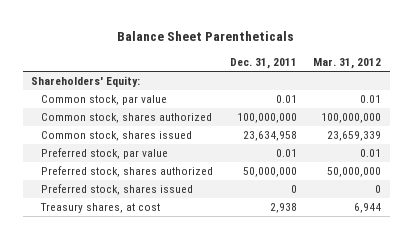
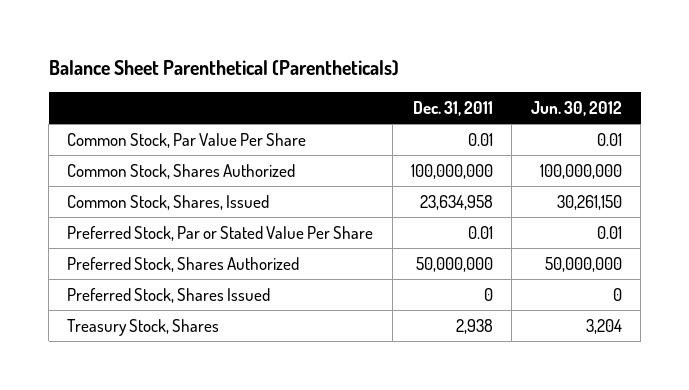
[117,31,295,42] Balance Sheet Parentheticals -> [48,60,399,77] Balance Sheet Parenthetical (Parentheticals)
[313,58,382,70] Mar. 31, 2012 -> none
none -> [530,100,622,116] Jun. 30, 2012
[31,76,141,88] Shareholders' Equity: -> none
[41,95,168,106] Common stock, par value -> [67,132,307,148] Common Stock, Par Value Per Share
[41,113,213,124] Common stock, shares authorized -> [67,163,296,179] Common Stock, Shares Authorized
[41,131,193,142] Common stock, shares issued -> [67,194,270,210] Common Stock, Shares, Issued
[41,148,169,160] Preferred stock, par value -> [67,225,374,241] Preferred Stock, Par or Stated Value Per Share
[41,166,214,178] Preferred stock, shares authorized -> [67,256,300,272] Preferred Stock, Shares Authorized
[41,184,194,196] Preferred stock, shares issued -> [67,287,271,303] Preferred Stock, Shares Issued
[40,203,161,214] Treasury shares, at cost -> [67,318,220,336] Treasury Stock, Shares

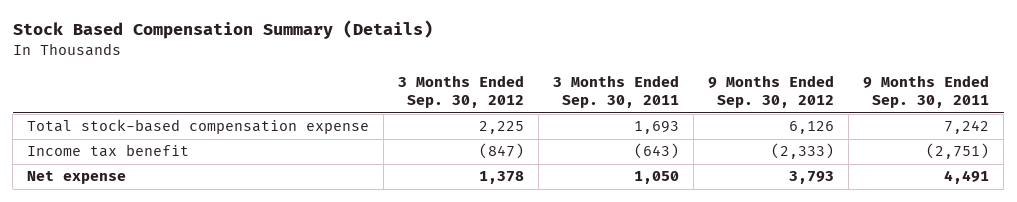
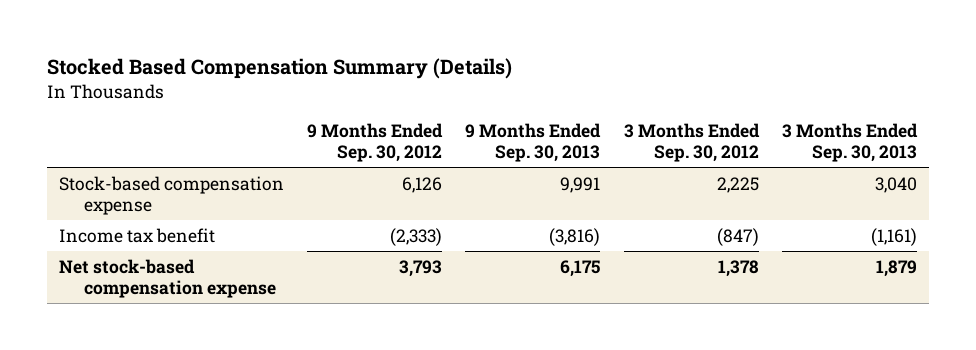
[12,20,433,40] Stock Based Compensation Summary (Details) -> [46,58,512,80] Stocked Based Compensation Summary (Details)
[553,74,680,109] 3 Months Ended Sep. 30, 2011 -> none
[863,74,990,109] 9 Months Ended Sep. 30, 2011 -> none
none -> [465,123,602,163] 9 Months Ended Sep. 30, 2013
none -> [782,123,919,163] 3 Months Ended Sep. 30, 2013
[27,119,370,135] Total stock-based compensation expense -> [58,175,284,215] Stock-based compensation expense
[27,171,127,185] Net expense -> [58,258,276,298] Net stock-based compensation expense

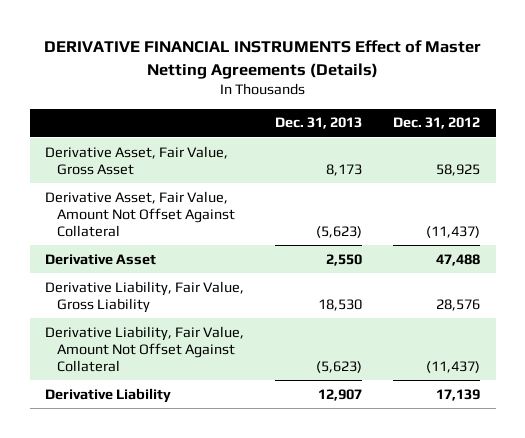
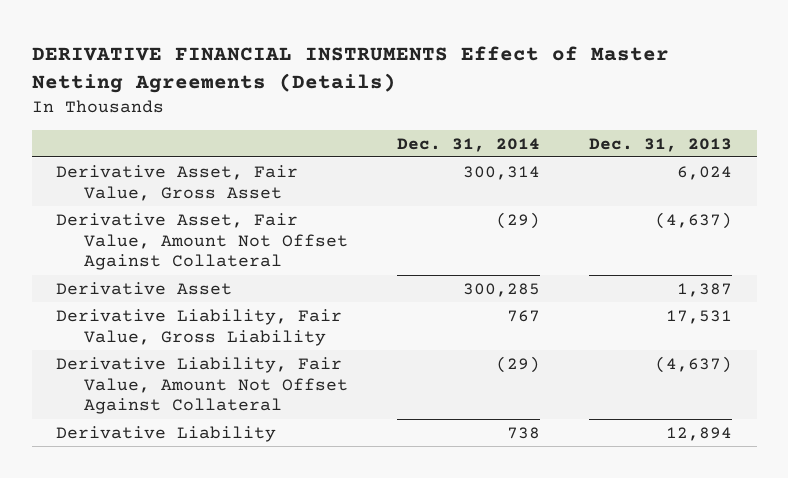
[393,117,481,130] Dec. 31, 2012 -> none
none -> [397,137,541,152] Dec. 31, 2014
[326,163,363,176] 8,173 -> [677,165,733,180] 6,024
[316,225,363,238] (5,623) -> [655,211,733,229] (4,637)
[326,253,363,266] 2,550 -> [677,282,733,297] 1,387
[318,298,363,311] 18,530 -> [666,309,733,324] 17,531
[316,360,363,373] (5,623) -> [655,355,733,373] (4,637)
[318,388,363,401] 12,907 -> [666,426,733,441] 12,894

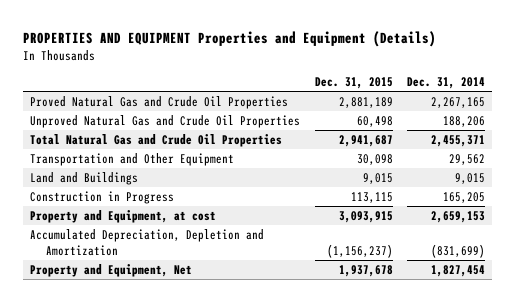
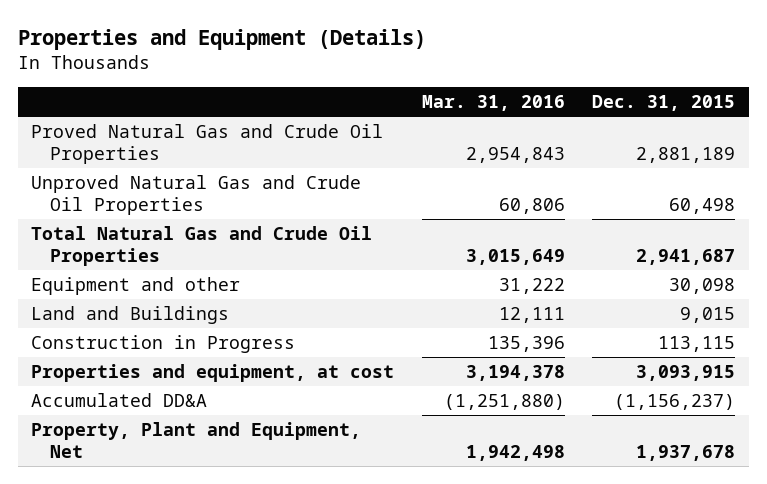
[22,30,436,47] PROPERTIES AND EQUIPMENT Properties and Equipment (Details) -> [17,29,426,51] Properties and Equipment (Details)
[407,77,486,90] Dec. 31, 2014 -> none
none -> [421,95,565,112] Mar. 31, 2016
[30,153,235,167] Transportation and Other Equipment -> [31,277,241,296] Equipment and other
[30,210,217,224] Property and Equipment, at cost -> [31,364,395,383] Properties and equipment, at cost
[30,229,265,256] Accumulated Depreciation, Depletion and Amortization -> [31,393,208,408] Accumulated DD&A
[30,264,193,278] Property and Equipment, Net -> [31,422,362,459] Property, Plant and Equipment, Net

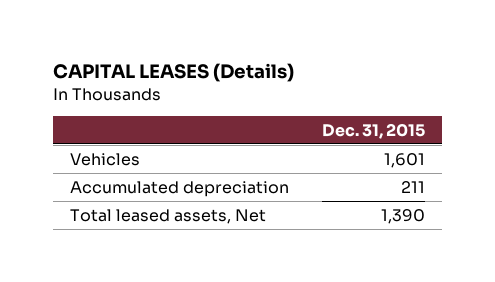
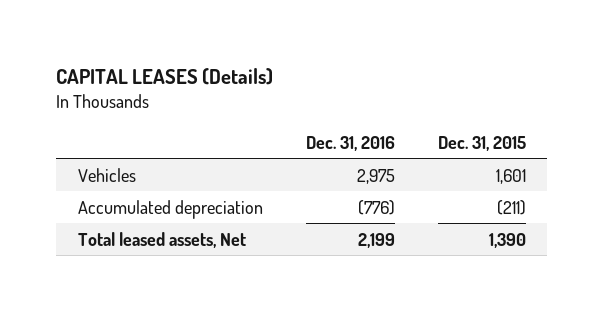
none -> [305,135,395,151] Dec. 31, 2016
[401,180,426,193] 211 -> [496,199,526,215] (211)

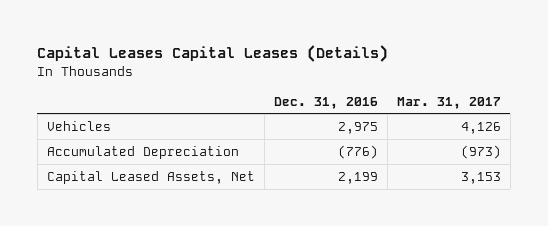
[56,67,274,85] CAPITAL LEASES (Details) -> [37,44,389,62] Capital Leases Capital Leases (Details)
[437,135,526,151] Dec. 31, 2015 -> none
none -> [396,96,501,109] Mar. 31, 2017
[77,199,263,219] Accumulated depreciation -> [46,145,239,159] Accumulated Depreciation
[77,231,246,248] Total leased assets, Net -> [46,170,255,184] Capital Leased Assets, Net

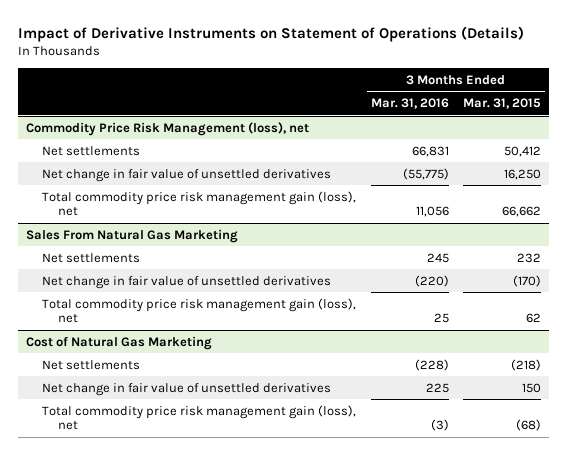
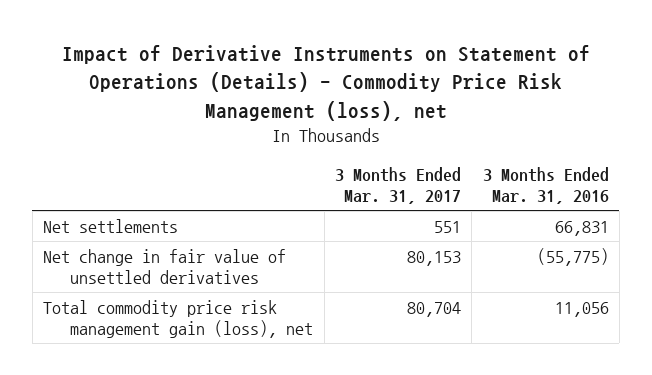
[18,26,525,43] Impact of Derivative Instruments on Statement of Operations (Details) -> [61,45,590,121] Impact of Derivative Instruments on Statement of Operations (Details) - Commodity Price Risk Management (loss), net
[463,98,542,110] Mar. 31, 2015 -> none
none -> [335,166,462,205] 3 Months Ended Mar. 31, 2017
[25,121,309,136] Commodity Price Risk Management (loss), net -> none
[25,228,238,243] Sales From Natural Gas Marketing -> none
[41,252,140,263] Net settlements -> none
[41,275,331,289] Net change in fair value of unsettled derivatives -> none
[41,297,356,324] Total commodity price risk management gain (loss), net -> none
[25,335,212,350] Cost of Natural Gas Marketing -> none
[41,359,140,370] Net settlements -> none
[41,382,331,396] Net change in fair value of unsettled derivatives -> none
[41,404,356,431] Total commodity price risk management gain (loss), net -> none

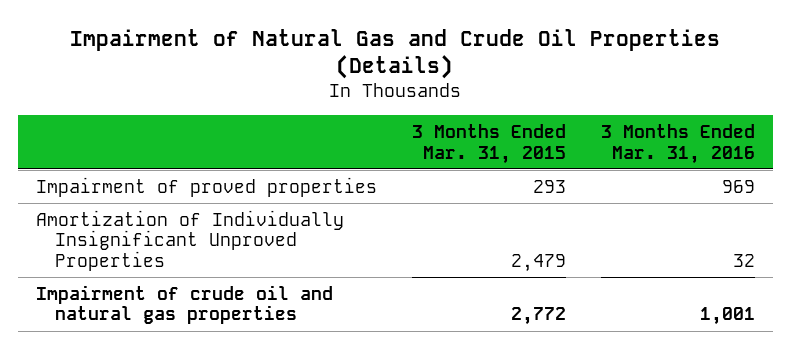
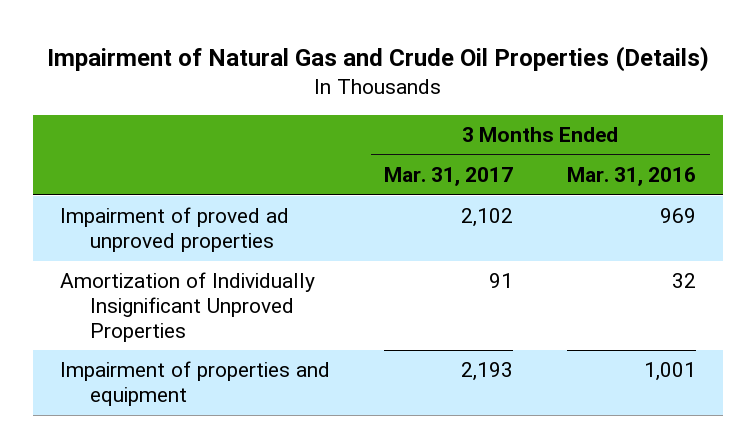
[411,123,566,164] 3 Months Ended Mar. 31, 2015 -> none
none -> [384,167,514,187] Mar. 31, 2017
[35,176,377,197] Impairment of proved properties -> [60,207,290,253] Impairment of proved ad unproved properties
[35,284,333,325] Impairment of crude oil and natural gas properties -> none
none -> [60,361,331,407] Impairment of properties and equipment

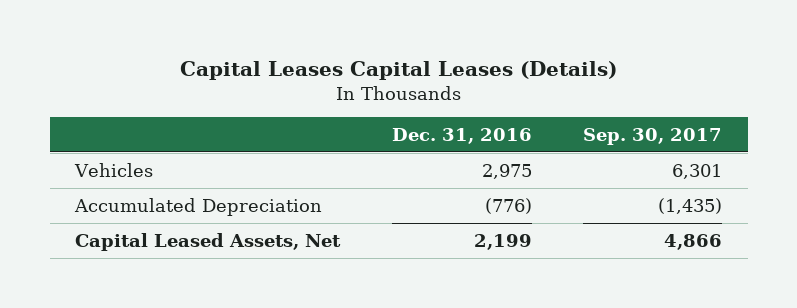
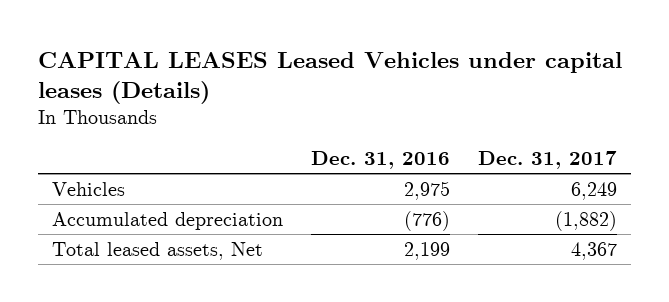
[179,61,617,81] Capital Leases Capital Leases (Details) -> [37,51,622,105] CAPITAL LEASES Leased Vehicles under capital leases (Details)
[583,127,723,145] Sep. 30, 2017 -> none
none -> [478,151,618,170] Dec. 31, 2017
[74,197,323,216] Accumulated Depreciation -> [51,211,283,230] Accumulated depreciation
[75,232,342,251] Capital Leased Assets, Net -> [51,241,263,260] Total leased assets, Net

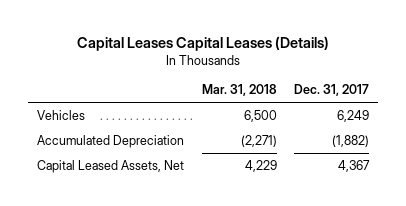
[37,51,622,105] CAPITAL LEASES Leased Vehicles under capital leases (Details) -> [77,35,330,51] Capital Leases Capital Leases (Details)
[311,151,451,170] Dec. 31, 2016 -> none
none -> [201,84,277,97] Mar. 31, 2018
[51,211,283,230] Accumulated depreciation -> [37,135,185,149] Accumulated Depreciation
[51,241,263,260] Total leased assets, Net -> [37,160,185,174] Capital Leased Assets, Net

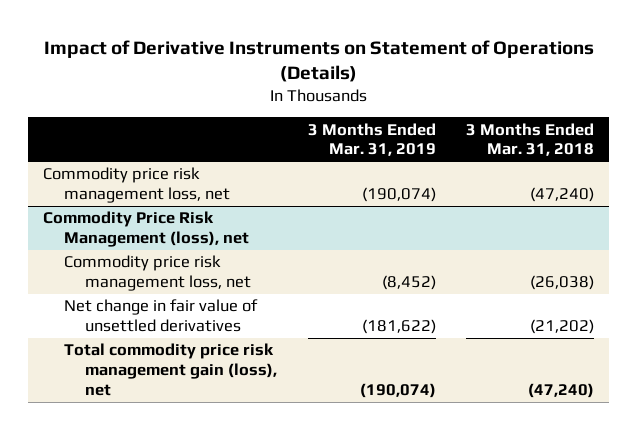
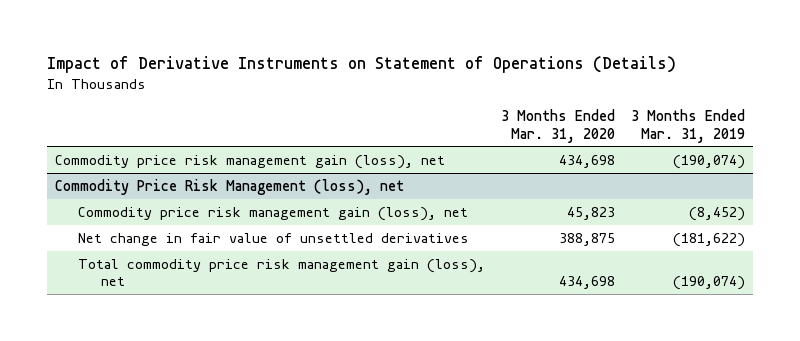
[465,122,594,157] 3 Months Ended Mar. 31, 2018 -> none
none -> [501,108,616,143] 3 Months Ended Mar. 31, 2020
[43,167,231,204] Commodity price risk management loss, net -> [54,154,445,169] Commodity price risk management gain (loss), net
[64,255,252,292] Commodity price risk management loss, net -> [77,206,468,221] Commodity price risk management gain (loss), net

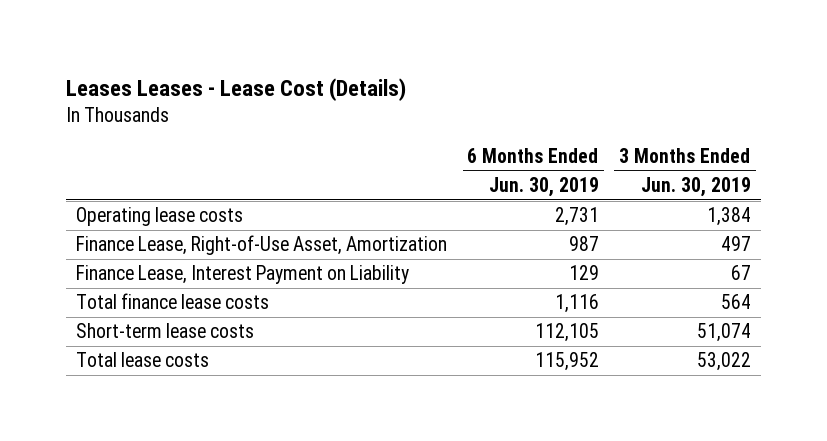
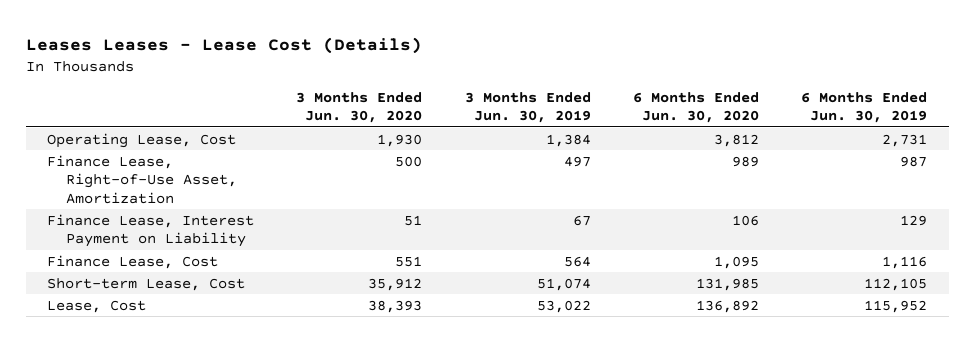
none -> [296,91,423,124] 3 Months Ended Jun. 30, 2020
none -> [633,91,760,124] 6 Months Ended Jun. 30, 2020
[75,207,243,227] Operating lease costs -> [47,132,237,148] Operating Lease, Cost
[75,293,269,310] Total finance lease costs -> [47,254,219,269] Finance Lease, Cost
[75,323,254,339] Short-term lease costs -> [47,277,246,291] Short-term Lease, Cost
[75,352,209,368] Total lease costs -> [47,299,147,313] Lease, Cost

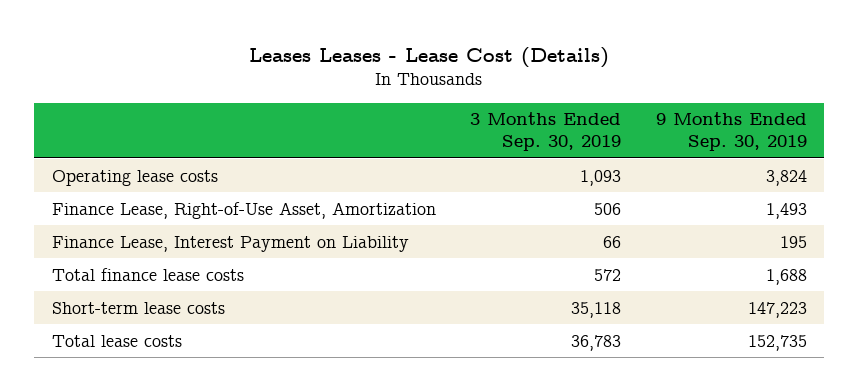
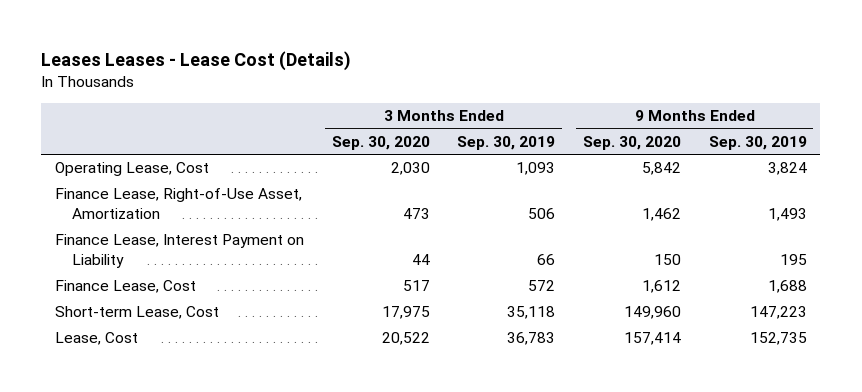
none -> [331,135,430,150] Sep. 30, 2020
none -> [582,135,681,150] Sep. 30, 2020
[51,169,218,186] Operating lease costs -> [55,162,210,177] Operating Lease, Cost
[51,267,244,281] Total finance lease costs -> [55,280,197,294] Finance Lease, Cost
[51,301,225,314] Short-term lease costs -> [55,306,220,320] Short-term Lease, Cost
[51,334,182,347] Total lease costs -> [55,332,139,346] Lease, Cost

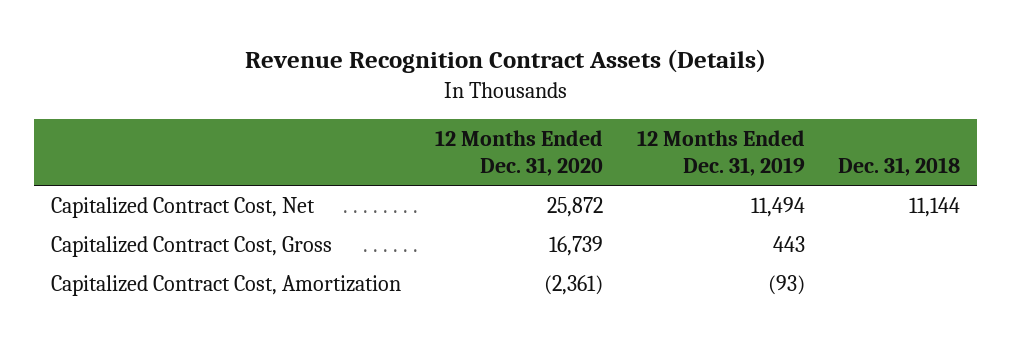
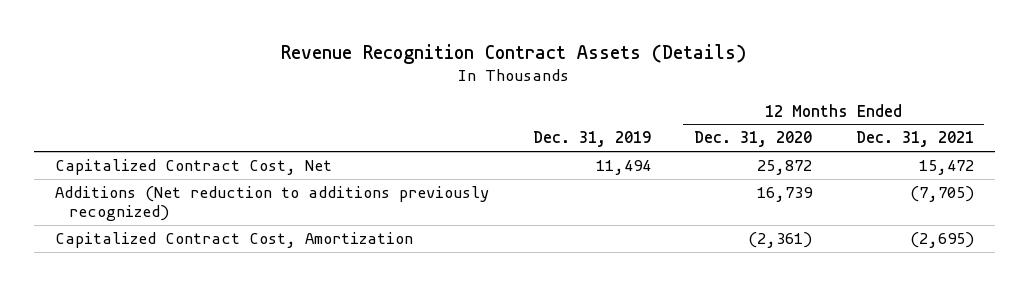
[636,130,805,177] 12 Months Ended Dec. 31, 2019 -> none
[838,157,961,177] Dec. 31, 2018 -> none
none -> [532,131,651,148] Dec. 31, 2019
none -> [855,131,974,148] Dec. 31, 2021
[51,235,333,257] Capitalized Contract Cost, Gross -> [55,186,490,222] Additions (Net reduction to additions previously recognized)

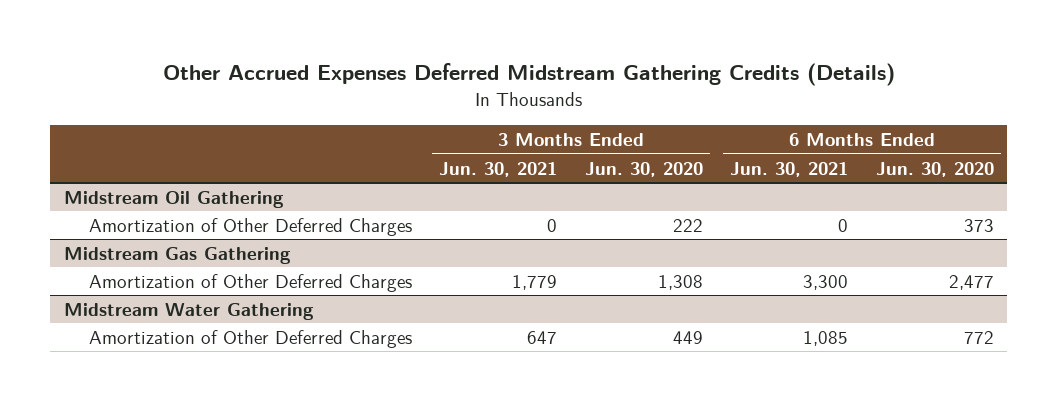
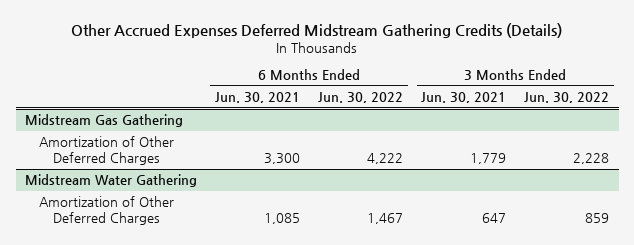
[584,161,703,177] Jun. 30, 2020 -> none
[875,161,994,177] Jun. 30, 2020 -> none
none -> [318,92,404,104] Jun. 30, 2022
none -> [524,92,610,104] Jun. 30, 2022
[64,190,285,208] Midstream Oil Gathering -> none
[88,217,412,236] Amortization of Other Deferred Charges -> none

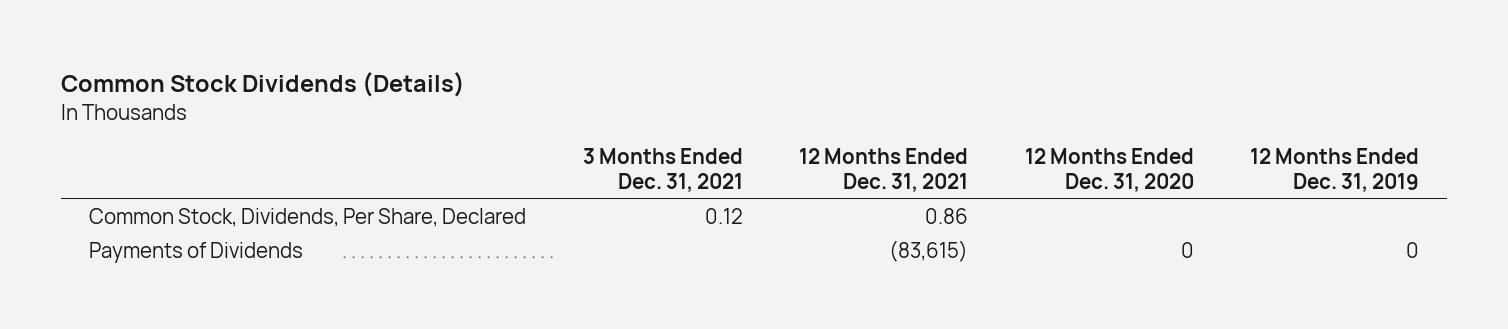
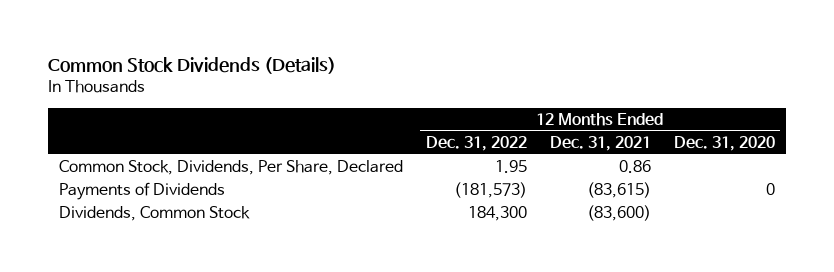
[582,148,743,193] 3 Months Ended Dec. 31, 2021 -> none
[1250,148,1420,193] 12 Months Ended Dec. 31, 2019 -> none
none -> [425,135,527,151] Dec. 31, 2022
none -> [59,206,251,222] Dividends, Common Stock

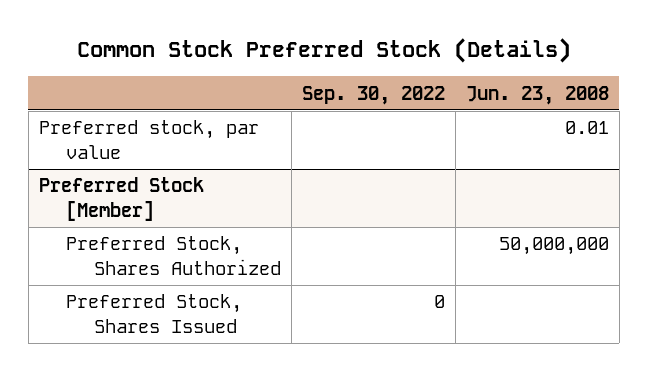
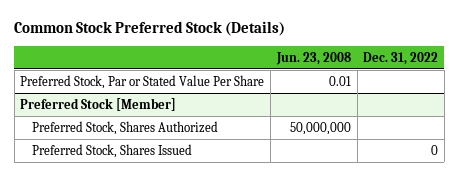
[301,85,445,105] Sep. 30, 2022 -> none
none -> [363,51,439,65] Dec. 31, 2022
[38,120,259,159] Preferred stock, par value -> [20,74,265,89] Preferred Stock, Par or Stated Value Per Share

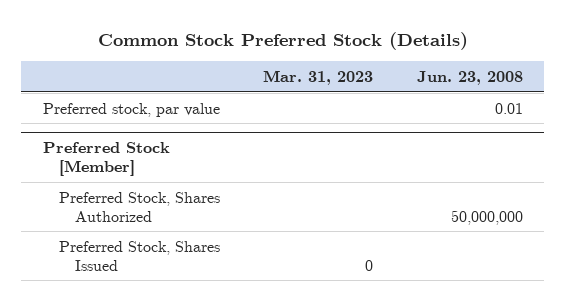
[363,51,439,65] Dec. 31, 2022 -> none
none -> [263,70,374,86] Mar. 31, 2023
[20,74,265,89] Preferred Stock, Par or Stated Value Per Share -> [42,102,220,117] Preferred stock, par value

